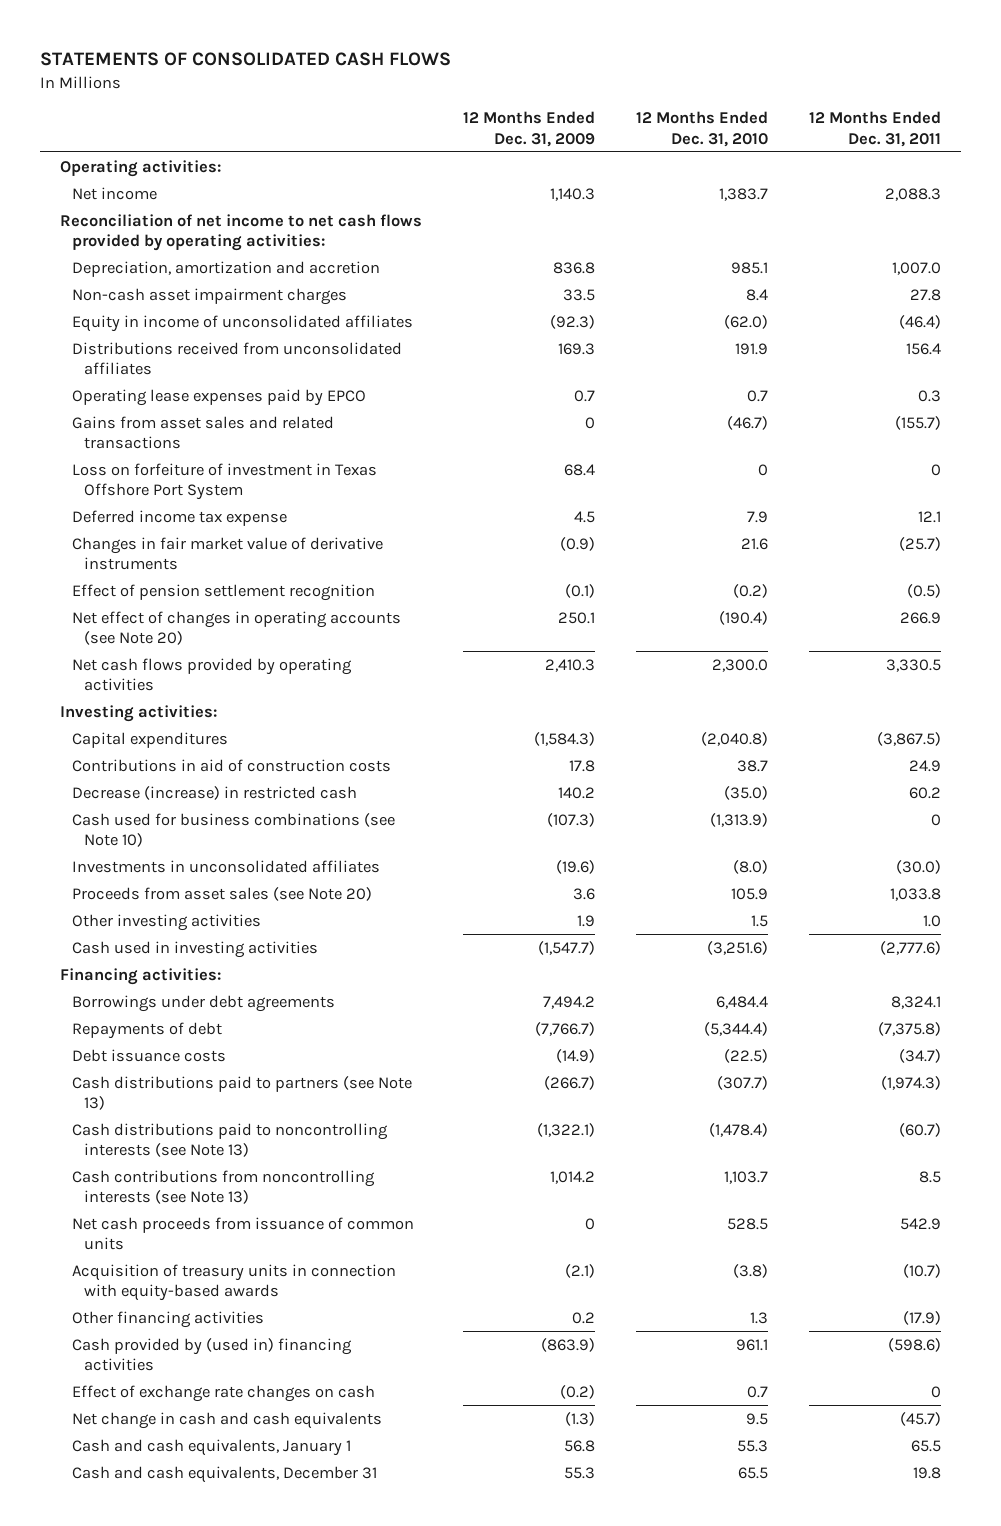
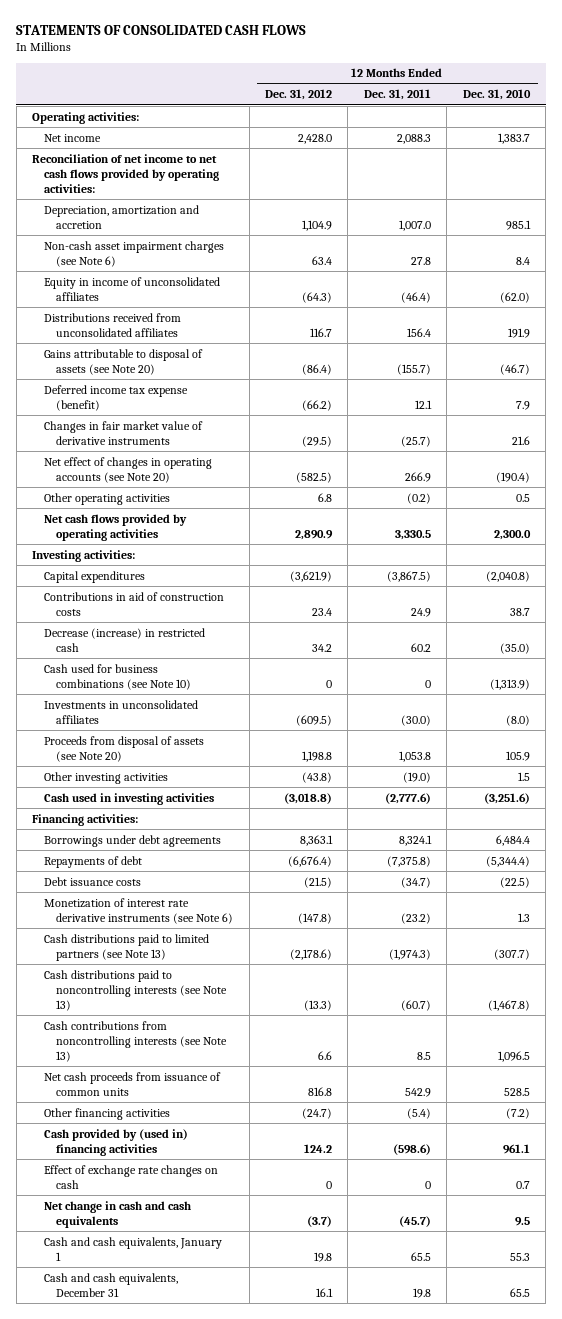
[463,110,596,147] 12 Months Ended Dec. 31, 2009 -> none
none -> [265,89,333,101] Dec. 31, 2012
[72,287,348,305] Non-cash asset impairment charges -> [44,240,225,267] Non-cash asset impairment charges (see Note 6)
[72,388,367,406] Operating lease expenses paid by EPCO -> none
[72,462,378,501] Loss on forfeiture of investment in Texas Offshore Port System -> none
[72,415,335,450] Gains from asset sales and related transactions -> [44,348,204,375] Gains attributable to disposal of assets (see Note 20)
[72,509,288,526] Deferred income tax expense -> [44,384,189,411] Deferred income tax expense (benefit)
[72,583,376,601] Effect of pension settlement recognition -> none
none -> [44,492,171,505] Other operating activities
[72,886,373,901] Proceeds from asset sales (see Note 20) -> [44,735,205,762] Proceeds from disposal of assets (see Note 20)
[890,887,942,901] 1,033.8 -> [398,750,431,762] 1,053.8
[923,914,942,927] 1.0 -> [402,771,431,783] (19.0)
none -> [44,897,234,924] Monetization of interest rate derivative instruments (see Note 6)
[72,1075,413,1111] Cash distributions paid to partners (see Note 13) -> [44,933,210,961] Cash distributions paid to limited partners (see Note 13)
[709,1122,769,1137] (1,478.4) -> [487,999,530,1011] (1,467.8)
[724,1170,769,1184] 1,103.7 -> [497,1050,530,1062] 1,096.5
[72,1263,397,1302] Acquisition of treasury units in connection with equity-based awards -> none
[750,1311,769,1324] 1.3 -> [505,1107,530,1119] (7.2)
[903,1310,942,1325] (17.9) -> [406,1107,431,1119] (5.4)

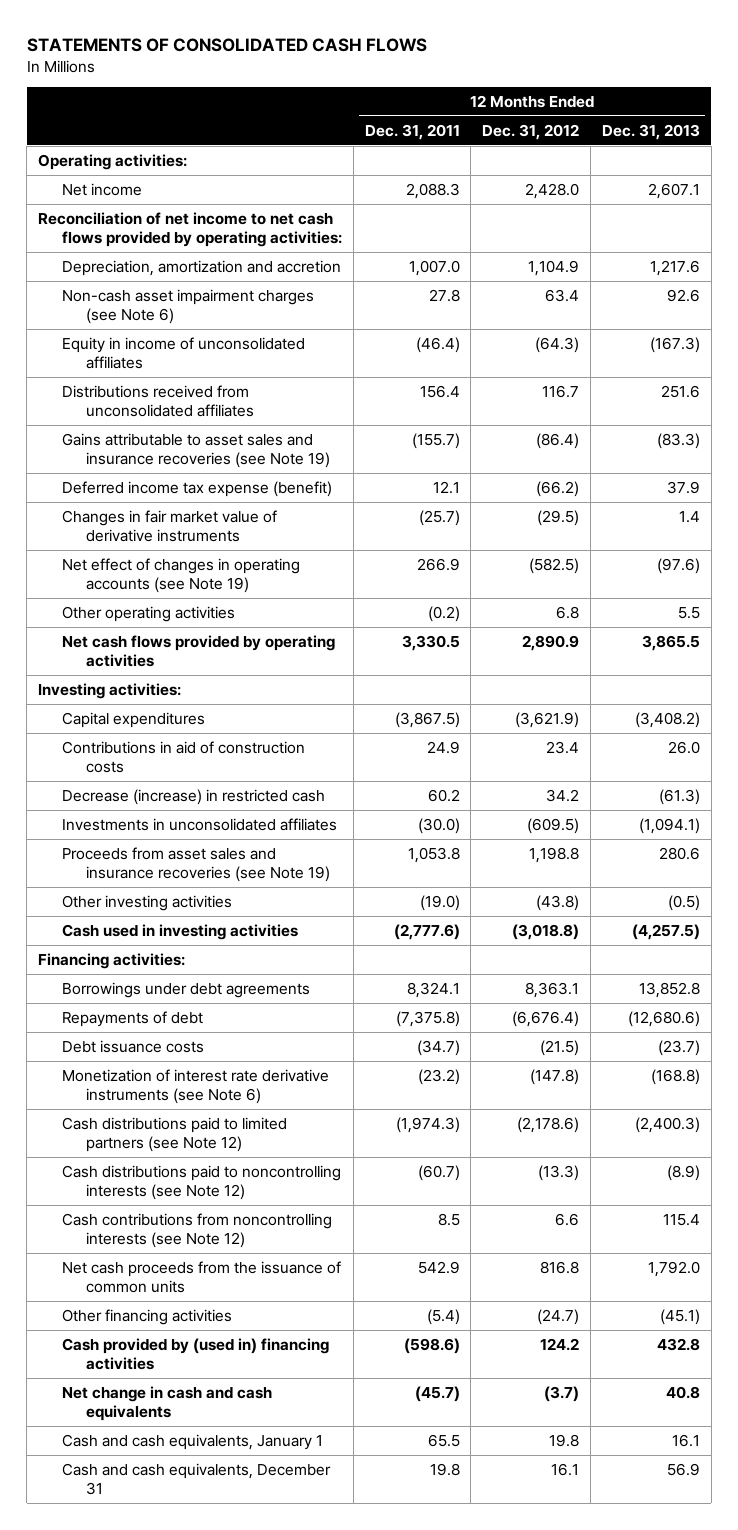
[462,89,531,101] Dec. 31, 2010 -> none
none -> [601,123,700,140] Dec. 31, 2013
[44,348,204,375] Gains attributable to disposal of assets (see Note 20) -> [62,432,330,469] Gains attributable to asset sales and insurance recoveries (see Note 19)
[44,456,213,483] Net effect of changes in operating accounts (see Note 20) -> [62,557,301,594] Net effect of changes in operating accounts (see Note 19)
[44,663,192,690] Cash used for business combinations (see Note 10) -> none
[44,735,205,762] Proceeds from disposal of assets (see Note 20) -> [62,846,330,883] Proceeds from asset sales and insurance recoveries (see Note 19)
[44,933,210,961] Cash distributions paid to limited partners (see Note 13) -> [62,1116,288,1153] Cash distributions paid to limited partners (see Note 12)
[44,969,228,1011] Cash distributions paid to noncontrolling interests (see Note 13) -> [62,1164,342,1201] Cash distributions paid to noncontrolling interests (see Note 12)
[44,1020,228,1062] Cash contributions from noncontrolling interests (see Note 13) -> [62,1212,333,1249] Cash contributions from noncontrolling interests (see Note 12)
[44,1071,222,1096] Net cash proceeds from issuance of common units -> [62,1260,342,1294] Net cash proceeds from the issuance of common units
[44,1164,219,1189] Effect of exchange rate changes on cash -> none

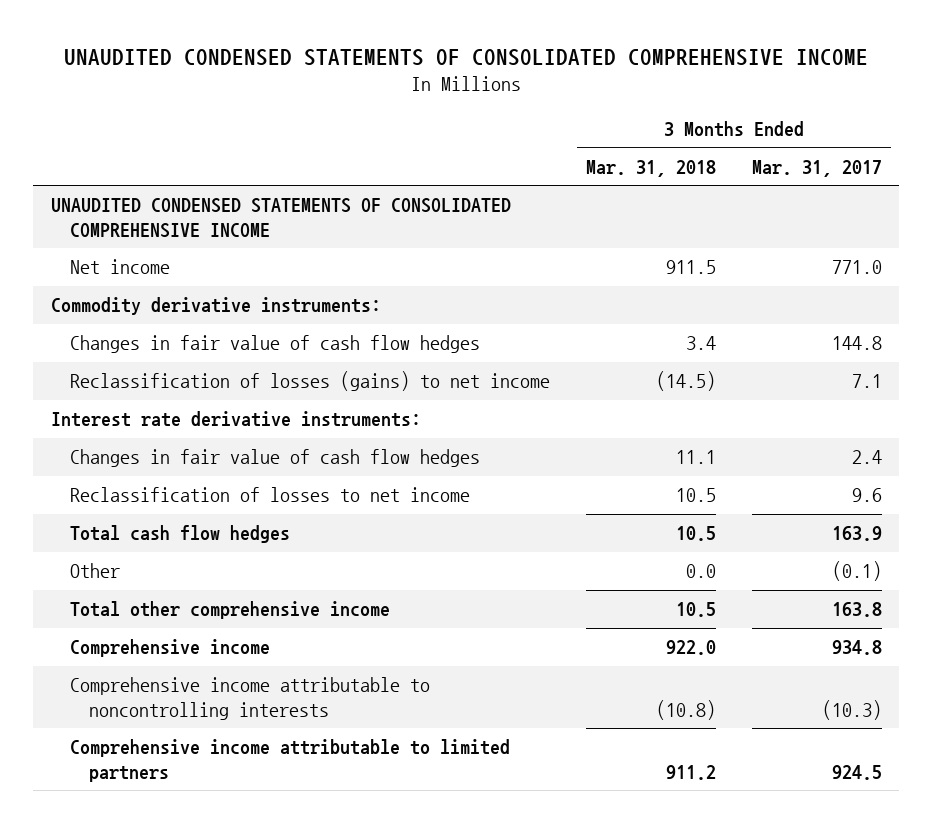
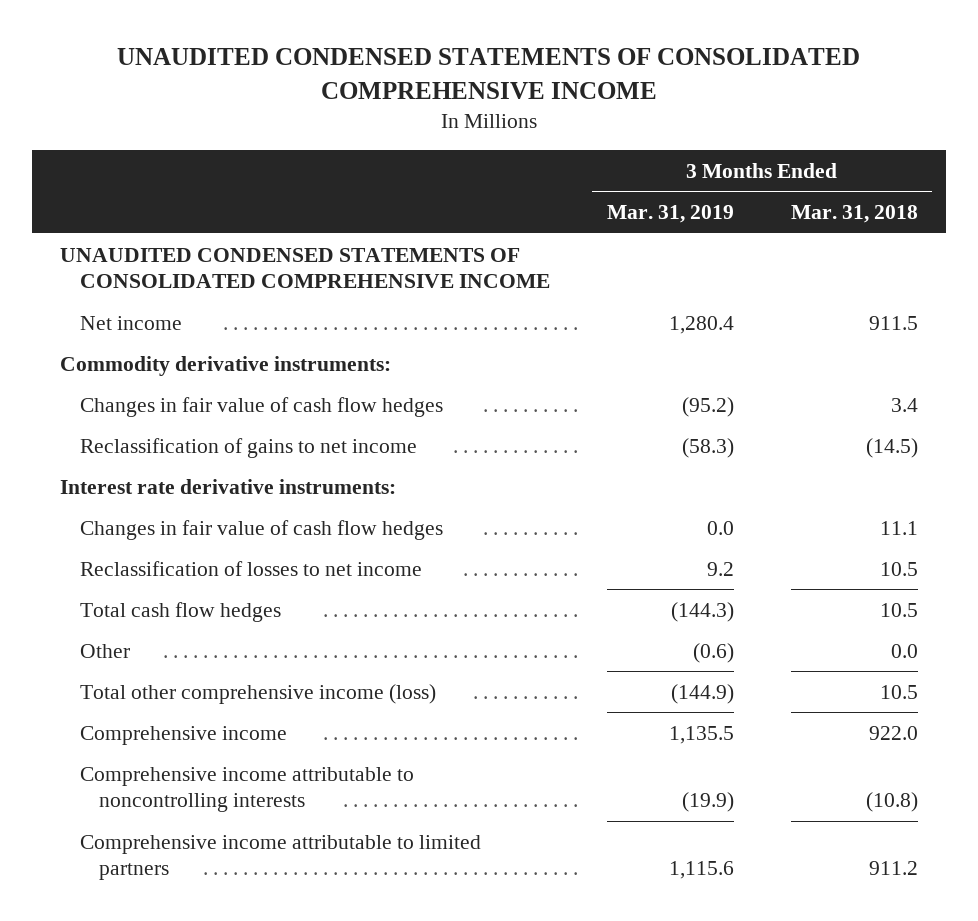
[751,159,882,177] Mar. 31, 2017 -> none
none -> [606,205,734,224] Mar. 31, 2019
[70,371,551,392] Reclassification of losses (gains) to net income -> [79,437,417,458] Reclassification of gains to net income
[70,601,391,620] Total other comprehensive income -> [79,683,436,704] Total other comprehensive income (loss)

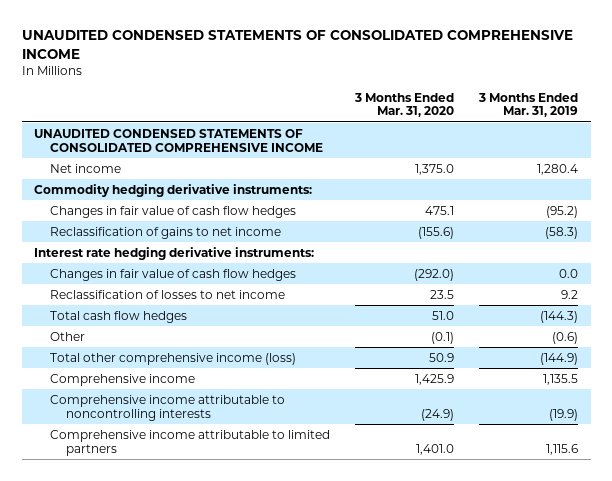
[790,205,918,224] Mar. 31, 2018 -> none
none -> [354,92,455,118] 3 Months Ended Mar. 31, 2020
[60,355,392,376] Commodity derivative instruments: -> [34,183,313,197] Commodity hedging derivative instruments:
[60,478,397,494] Interest rate derivative instruments: -> [34,246,315,260] Interest rate hedging derivative instruments:

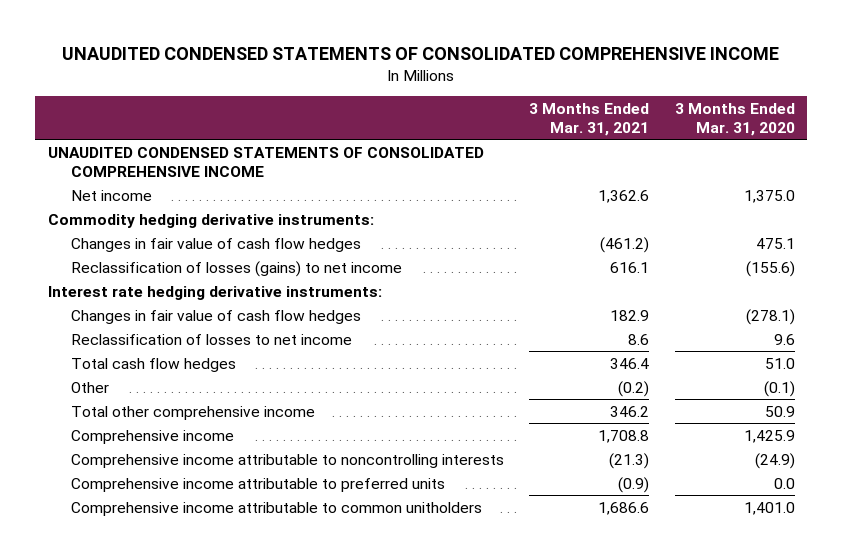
[478,92,579,118] 3 Months Ended Mar. 31, 2019 -> none
none -> [529,102,650,136] 3 Months Ended Mar. 31, 2021
[50,226,282,239] Reclassification of gains to net income -> [71,260,403,277] Reclassification of losses (gains) to net income
[414,268,455,281] (292.0) -> [745,308,795,325] (278.1)
[430,289,455,299] 23.5 -> [773,333,795,345] 9.6
[50,352,297,365] Total other comprehensive income (loss) -> [71,405,316,420] Total other comprehensive income
none -> [71,477,446,492] Comprehensive income attributable to preferred units
[50,429,331,456] Comprehensive income attributable to limited partners -> [71,501,483,516] Comprehensive income attributable to common unitholders

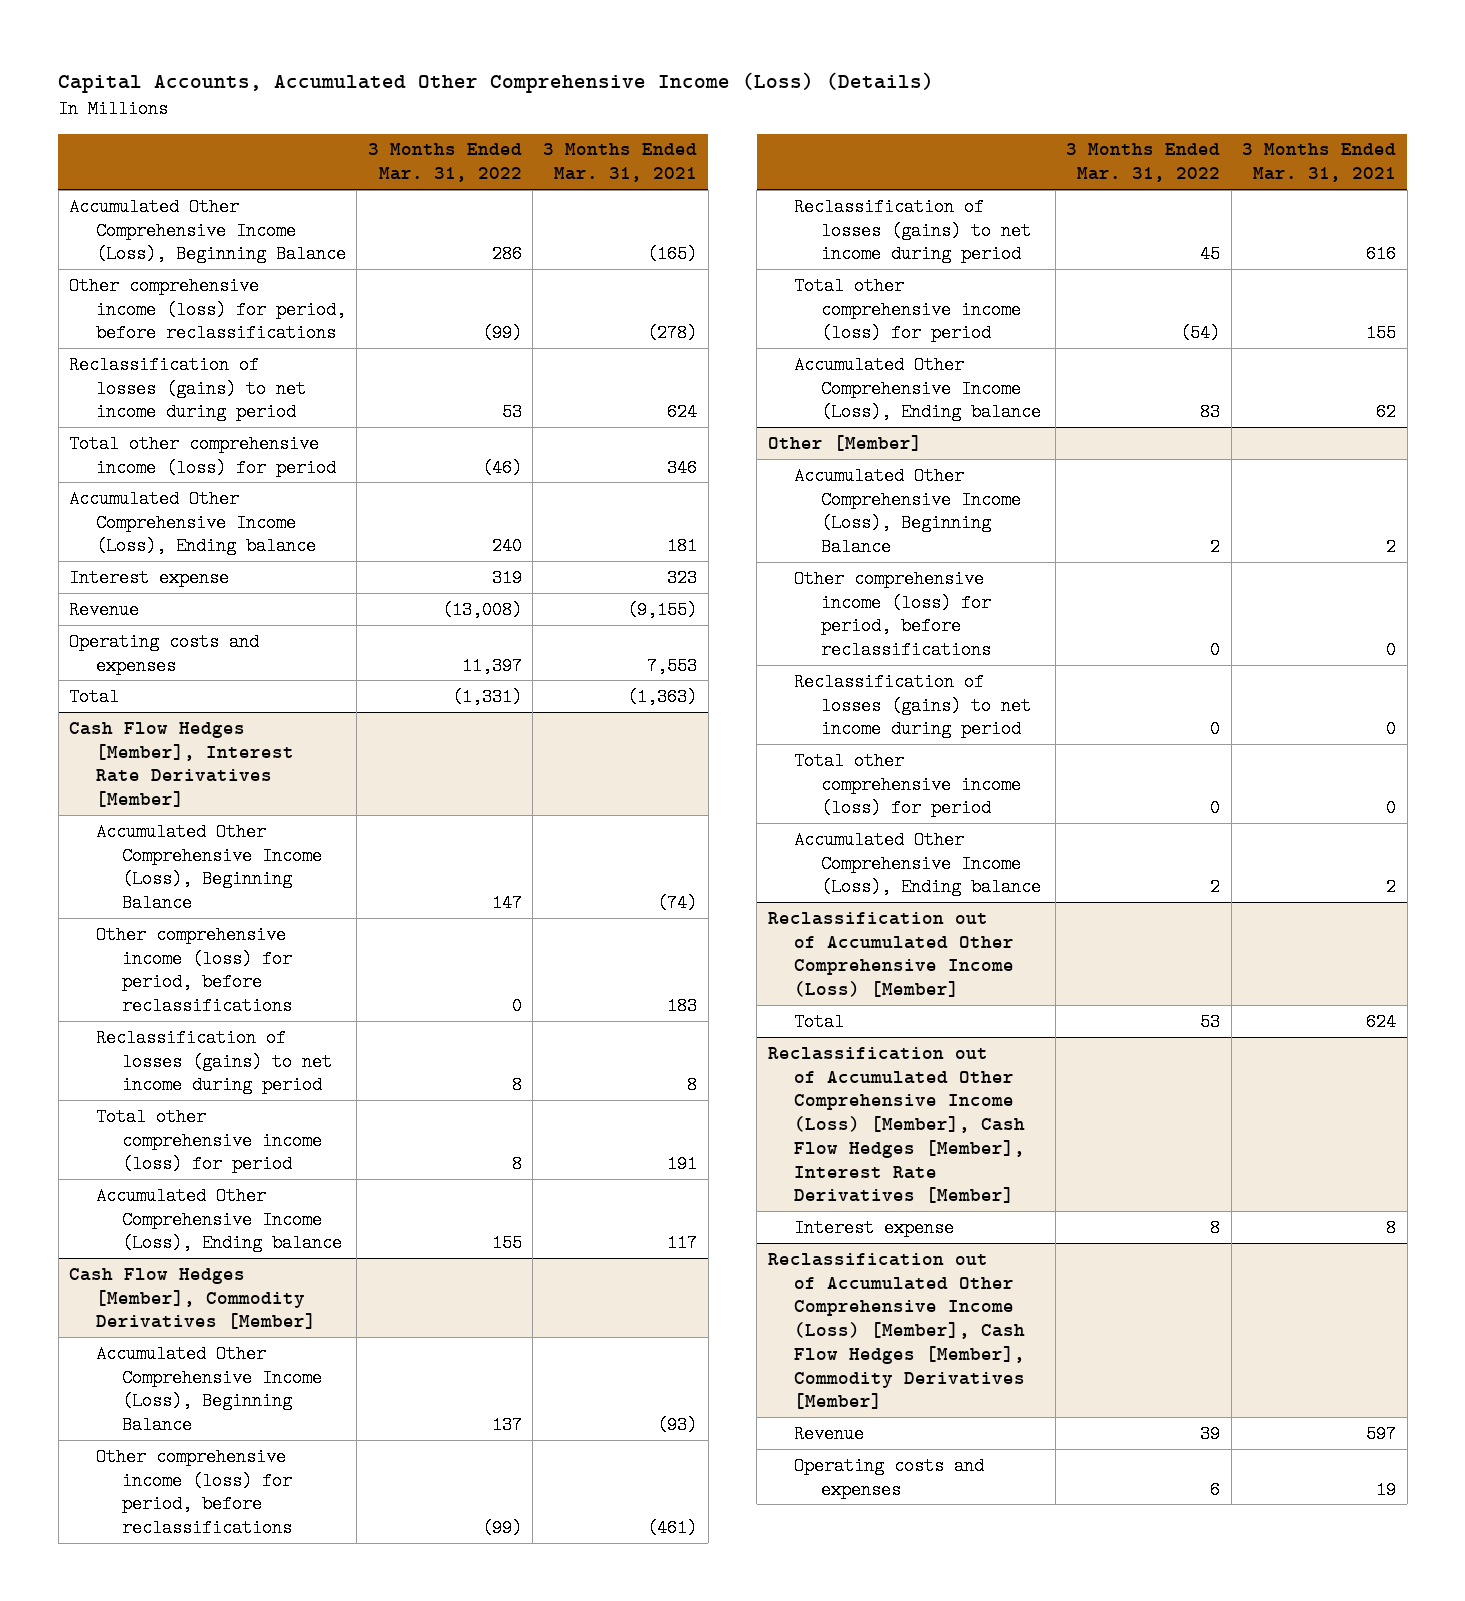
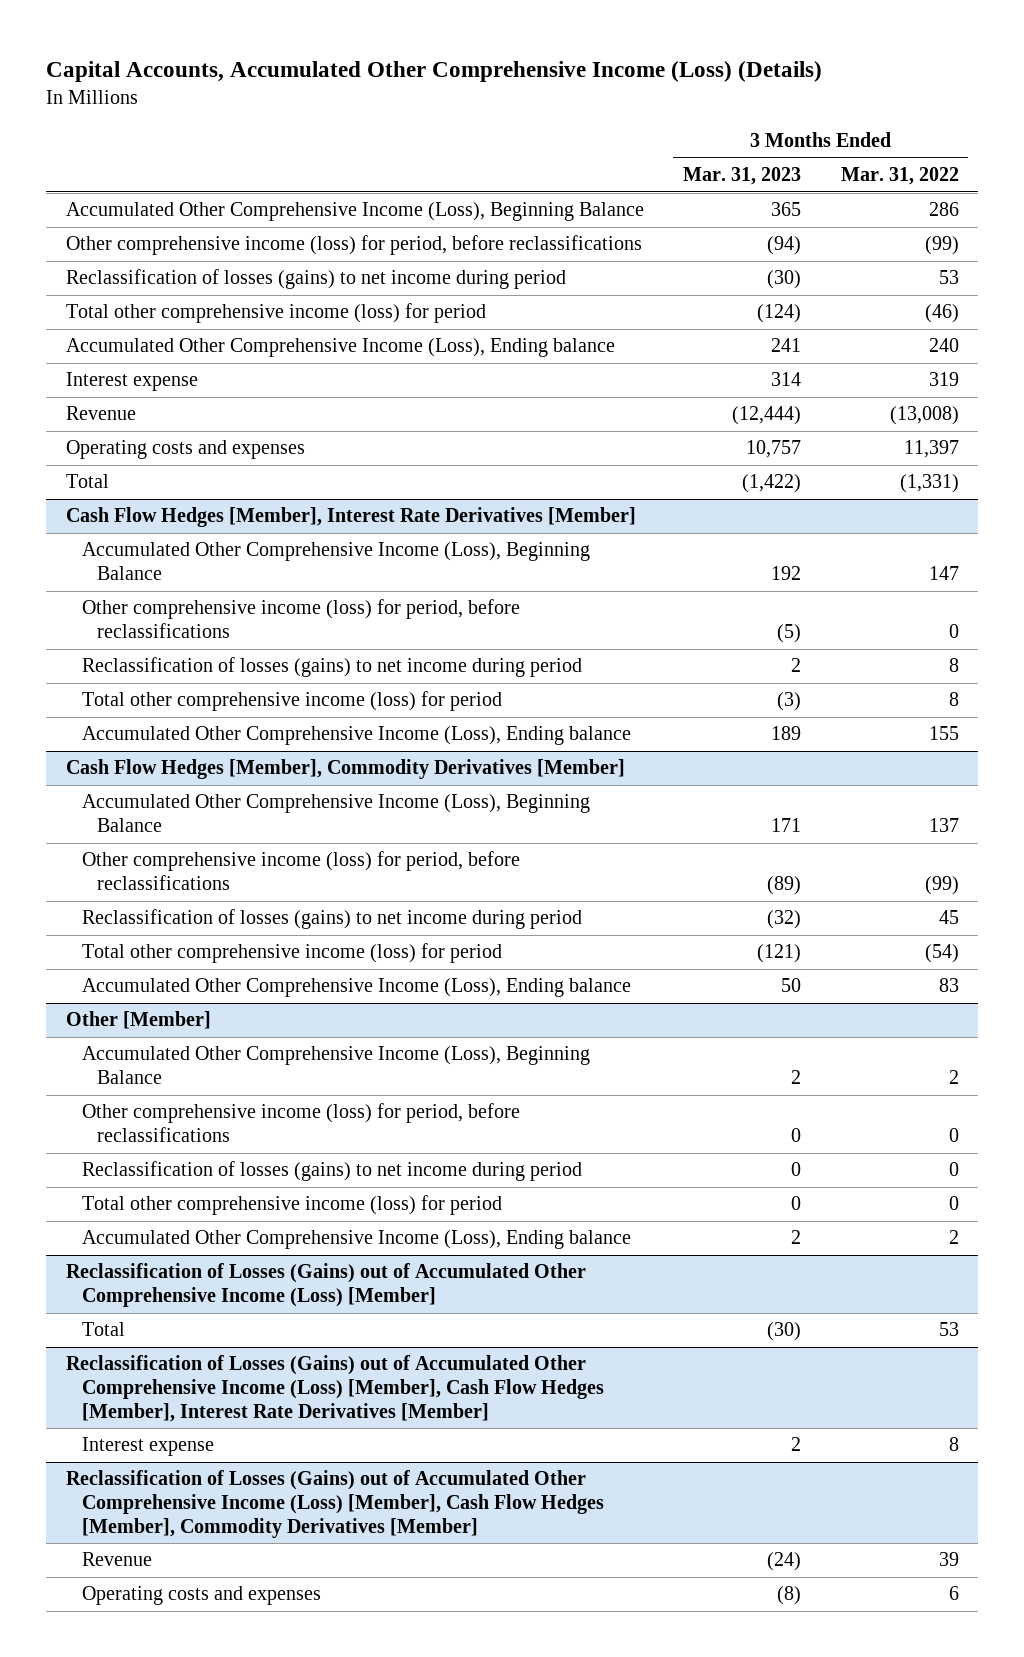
[543,143,698,183] 3 Months Ended Mar. 31, 2021 -> none
none -> [683,167,802,186] Mar. 31, 2023
[767,911,1015,998] Reclassification out of Accumulated Other Comprehensive Income (Loss) [Member] -> [65,1263,586,1308] Reclassification of Losses (Gains) out of Accumulated Other Comprehensive Income (Loss) [Member]
[767,1046,1026,1204] Reclassification out of Accumulated Other Comprehensive Income (Loss) [Member], Cash Flow Hedges [Member], Interest Rate Derivatives [Member] -> [65,1355,604,1422] Reclassification of Losses (Gains) out of Accumulated Other Comprehensive Income (Loss) [Member], Cash Flow Hedges [Member], Interest Rate Derivatives [Member]
[767,1252,1026,1410] Reclassification out of Accumulated Other Comprehensive Income (Loss) [Member], Cash Flow Hedges [Member], Commodity Derivatives [Member] -> [65,1470,604,1538] Reclassification of Losses (Gains) out of Accumulated Other Comprehensive Income (Loss) [Member], Cash Flow Hedges [Member], Commodity Derivatives [Member]

